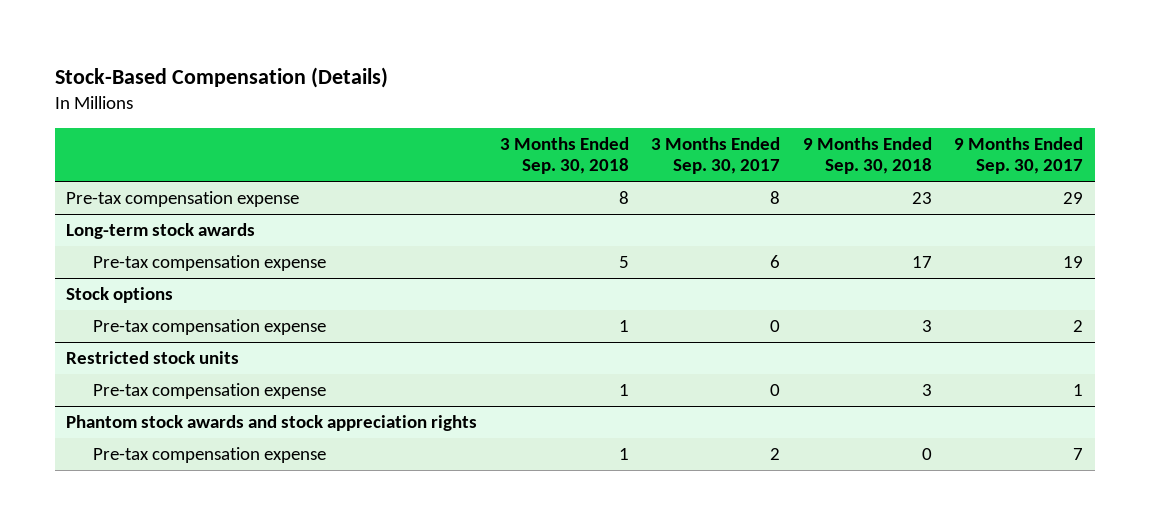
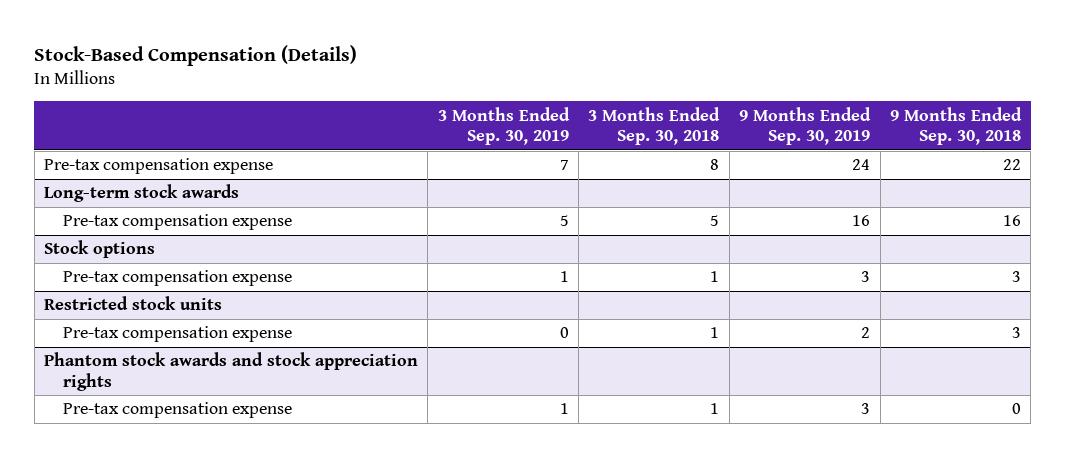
[651,136,781,175] 3 Months Ended Sep. 30, 2017 -> none
[954,136,1084,175] 9 Months Ended Sep. 30, 2017 -> none
none -> [437,106,570,146] 3 Months Ended Sep. 30, 2019
none -> [739,106,872,146] 9 Months Ended Sep. 30, 2019
[911,191,932,204] 23 -> [1002,159,1021,171] 22
[911,255,932,268] 17 -> [1002,215,1021,227] 16

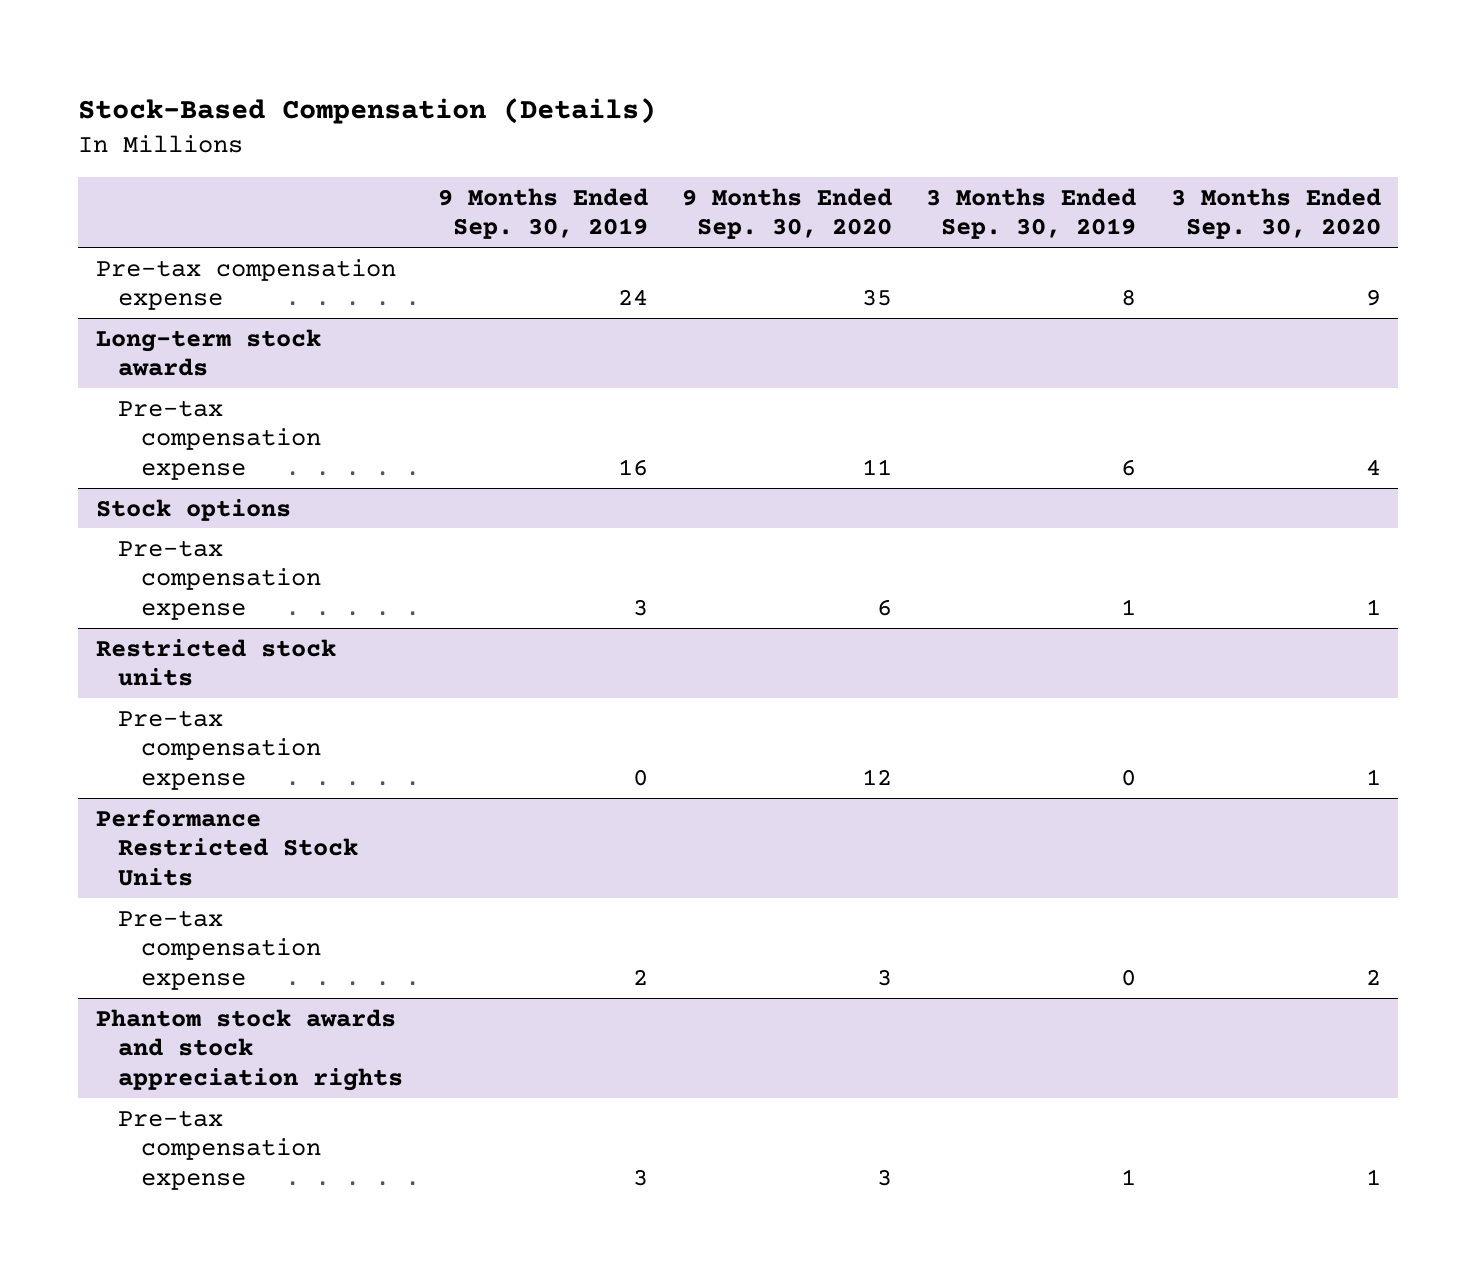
[588,106,721,146] 3 Months Ended Sep. 30, 2018 -> none
[889,106,1022,146] 9 Months Ended Sep. 30, 2018 -> none
none -> [682,187,893,240] 9 Months Ended Sep. 30, 2020
none -> [1170,187,1381,240] 3 Months Ended Sep. 30, 2020
[559,160,569,171] 7 -> [1121,289,1137,307] 8
[559,215,569,227] 5 -> [1121,458,1137,476] 6
none -> [118,709,321,790] Pre-tax compensation expense
none -> [95,808,359,886] Performance Restricted Stock Units

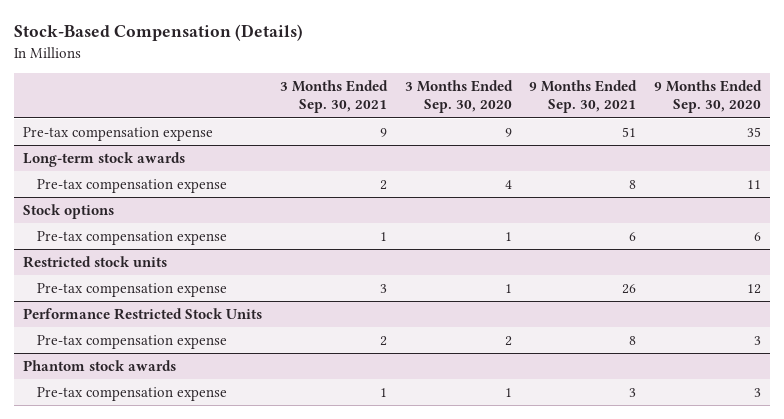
[437,187,648,240] 9 Months Ended Sep. 30, 2019 -> none
[926,187,1137,240] 3 Months Ended Sep. 30, 2019 -> none
none -> [279,79,388,114] 3 Months Ended Sep. 30, 2021
none -> [529,79,638,114] 9 Months Ended Sep. 30, 2021
[95,1008,404,1091] Phantom stock awards and stock appreciation rights -> [22,360,176,372] Phantom stock awards

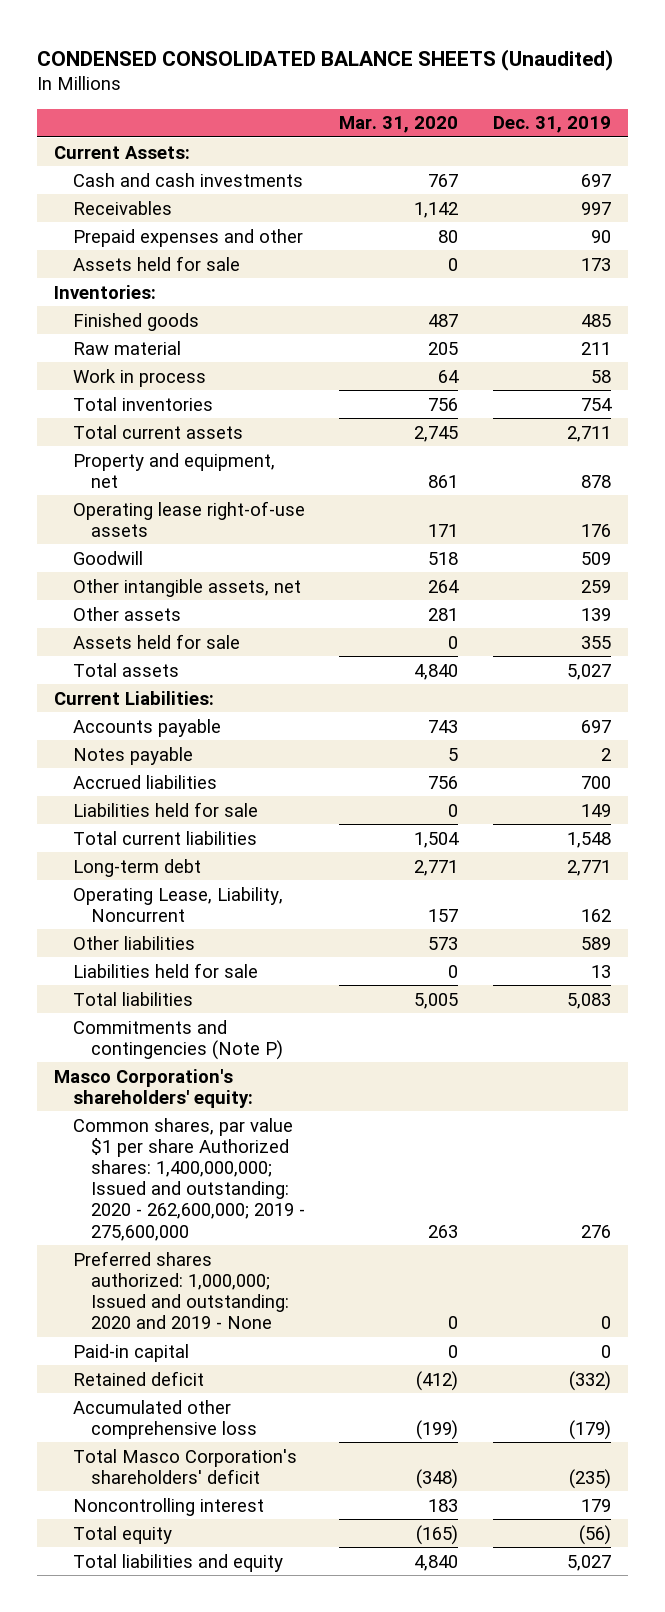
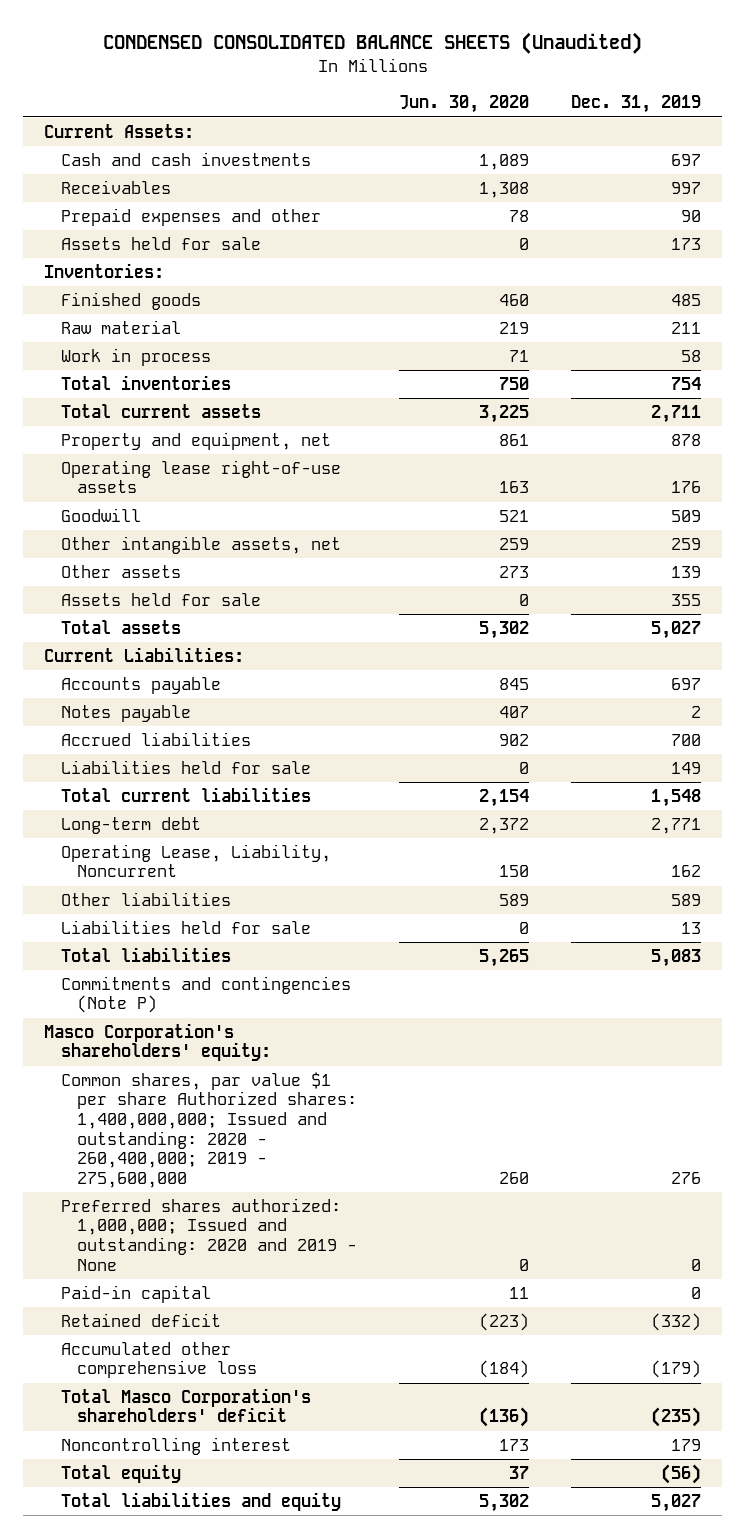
[339,116,459,134] Mar. 31, 2020 -> none
none -> [398,95,529,114] Jun. 30, 2020
[72,1117,305,1241] Common shares, par value $1 per share Authorized shares: 1,400,000,000; Issued and outstanding: 2020 - 262,600,000; 2019 - 275,600,000 -> [60,1071,357,1188] Common shares, par value $1 per share Authorized shares: 1,400,000,000; Issued and outstanding: 2020 - 260,400,000; 2019 - 275,600,000

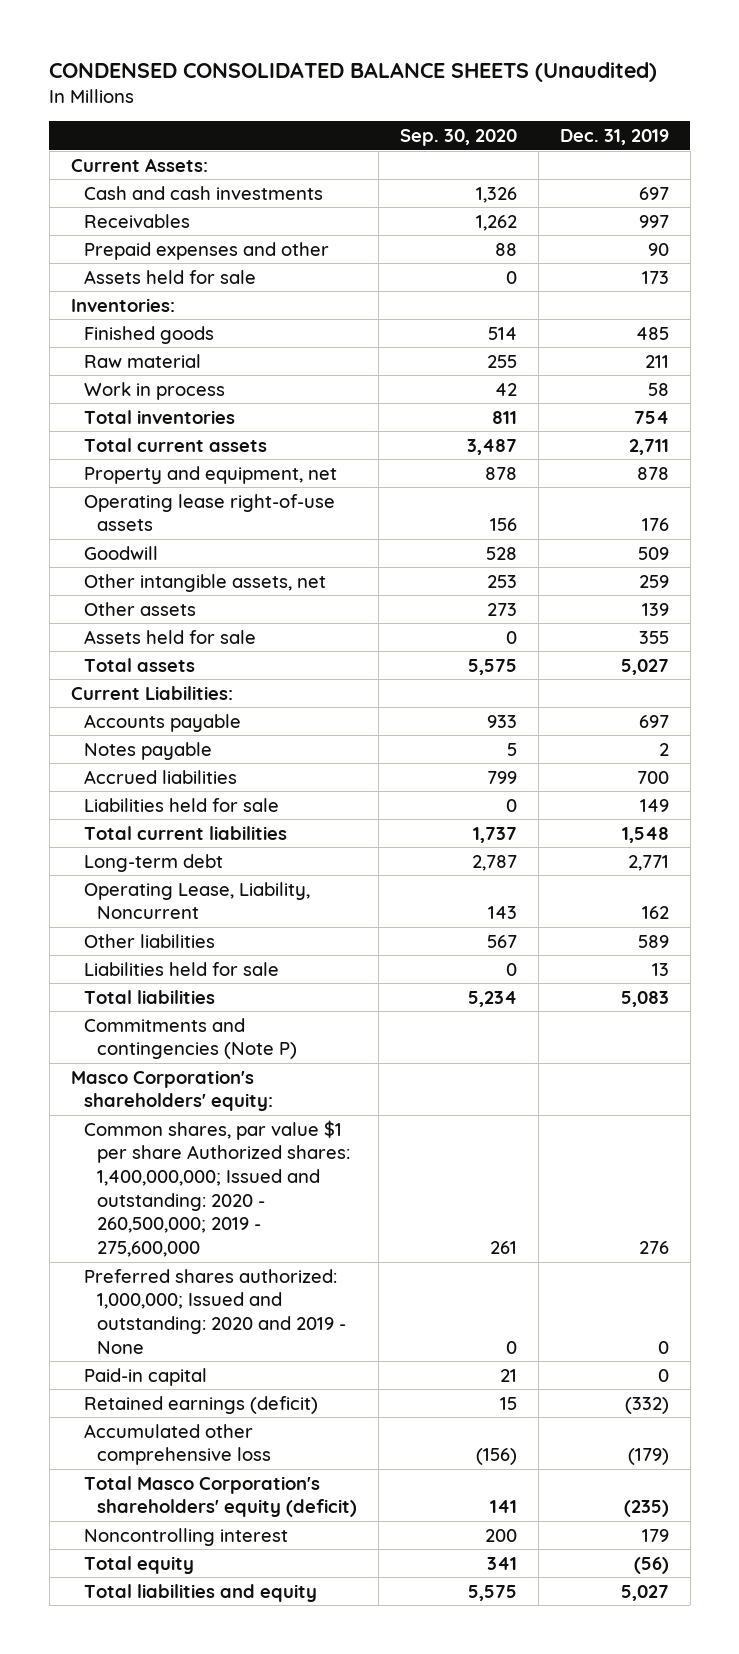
[398,95,529,114] Jun. 30, 2020 -> none
none -> [400,129,518,147] Sep. 30, 2020
[60,1071,357,1188] Common shares, par value $1 per share Authorized shares: 1,400,000,000; Issued and outstanding: 2020 - 260,400,000; 2019 - 275,600,000 -> [83,1119,351,1257] Common shares, par value $1 per share Authorized shares: 1,400,000,000; Issued and outstanding: 2020 - 260,500,000; 2019 - 275,600,000
[60,1312,221,1327] Retained deficit -> [83,1395,318,1414] Retained earnings (deficit)
[60,1387,311,1423] Total Masco Corporation's shareholders' deficit -> [83,1475,358,1518] Total Masco Corporation's shareholders' equity (deficit)

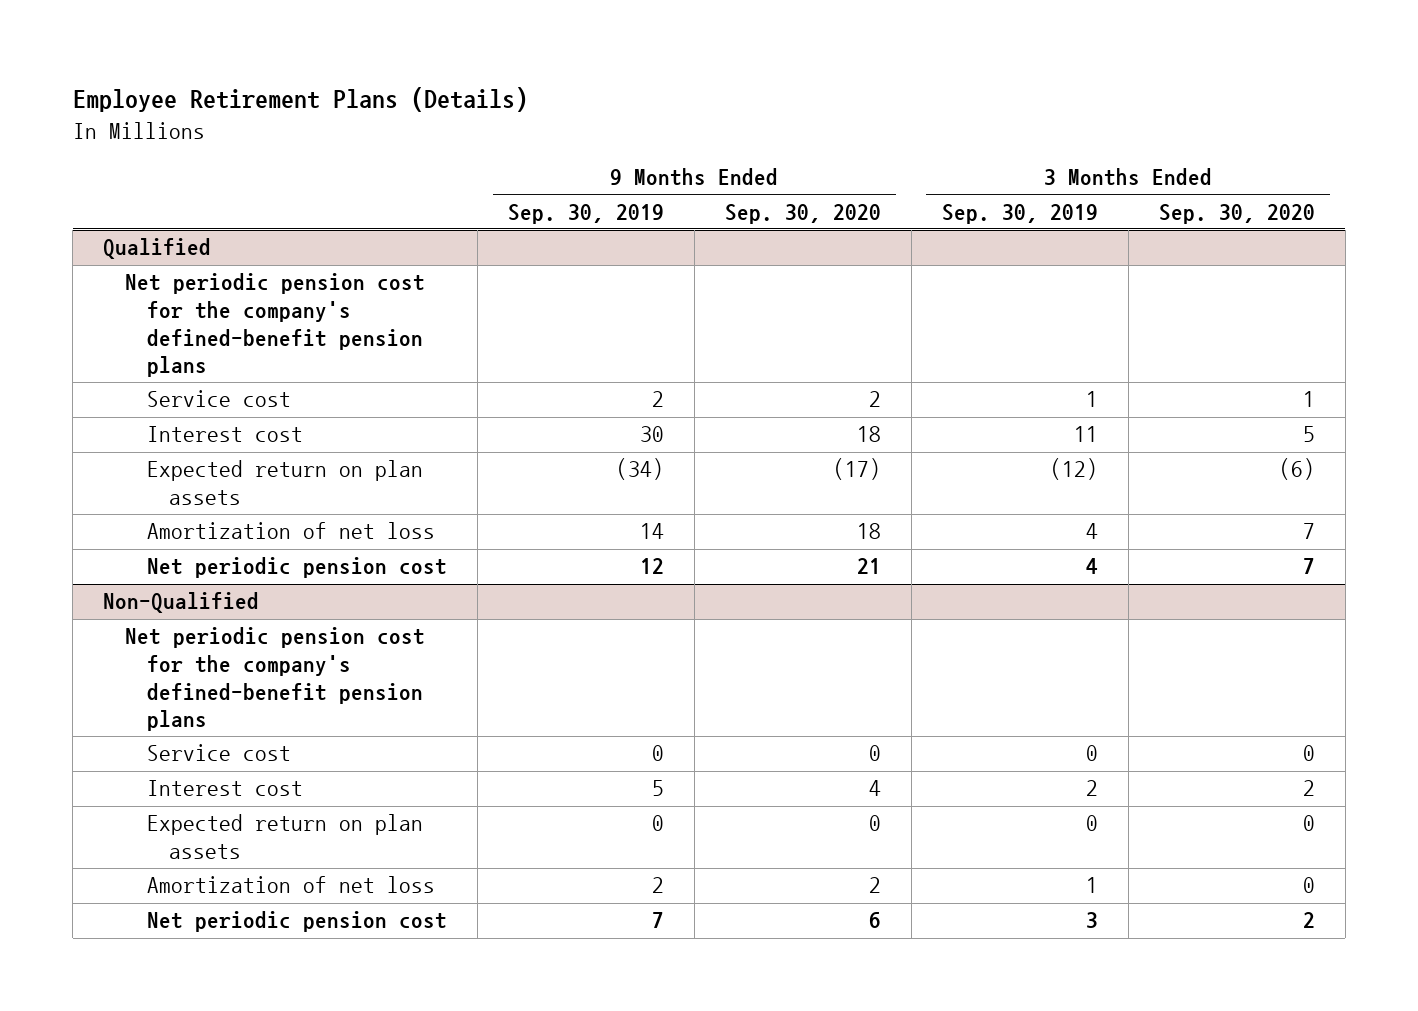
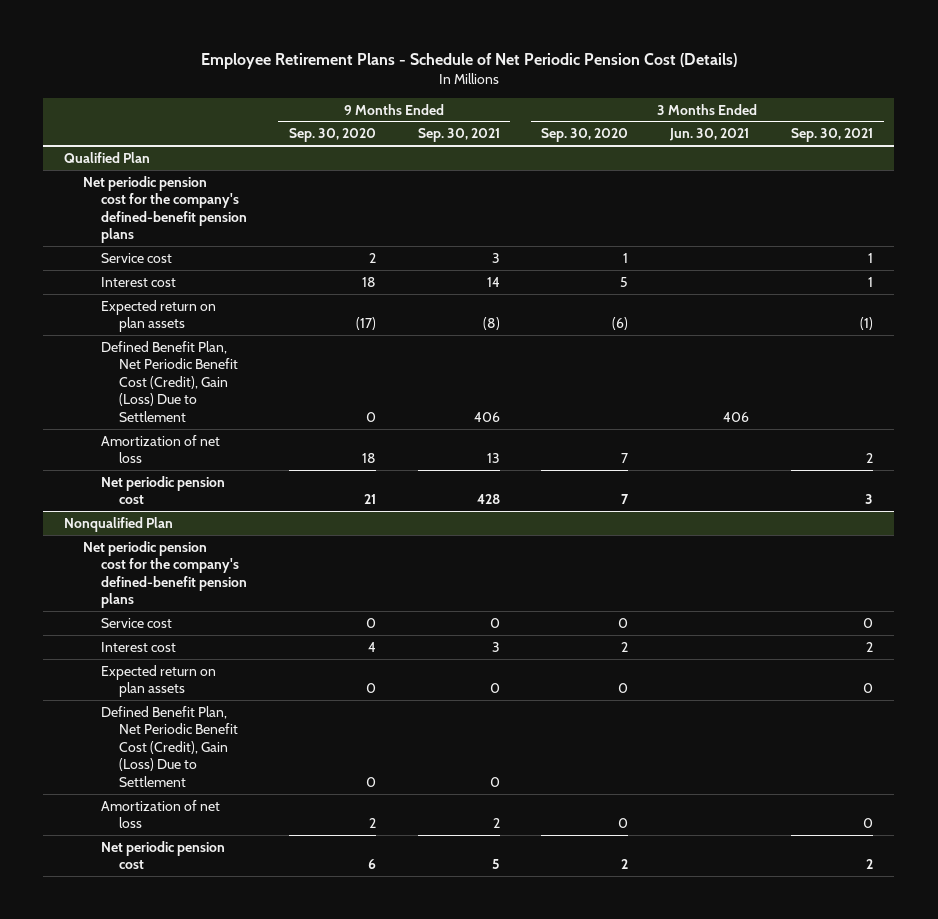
[72,87,528,113] Employee Retirement Plans (Details) -> [200,53,737,70] Employee Retirement Plans - Schedule of Net Periodic Pension Cost (Details)
[507,203,664,224] Sep. 30, 2019 -> none
[941,203,1098,224] Sep. 30, 2019 -> none
none -> [417,128,500,143] Sep. 30, 2021
none -> [669,128,750,142] Jun. 30, 2021
none -> [791,128,874,143] Sep. 30, 2021
[103,238,212,260] Qualified -> [64,151,151,163] Qualified Plan
none -> [100,340,238,422] Defined Benefit Plan, Net Periodic Benefit Cost (Credit), Gain (Loss) Due to Settlement
[103,592,260,614] Non-Qualified -> [64,516,174,532] Nonqualified Plan
none -> [100,705,238,787] Defined Benefit Plan, Net Periodic Benefit Cost (Credit), Gain (Loss) Due to Settlement

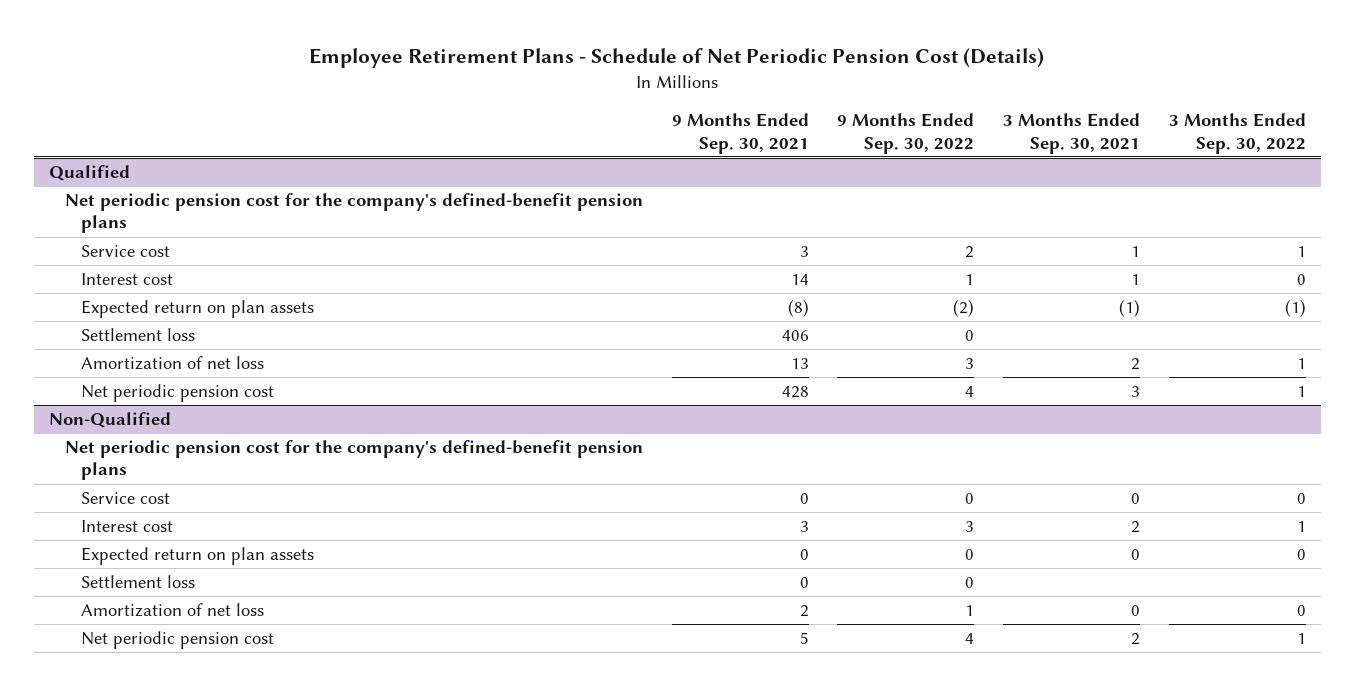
[288,128,376,143] Sep. 30, 2020 -> none
[541,128,629,143] Sep. 30, 2020 -> none
[669,128,750,142] Jun. 30, 2021 -> none
none -> [837,113,975,154] 9 Months Ended Sep. 30, 2022
none -> [1169,113,1307,154] 3 Months Ended Sep. 30, 2022
[64,151,151,163] Qualified Plan -> [48,165,130,182] Qualified
[100,340,238,422] Defined Benefit Plan, Net Periodic Benefit Cost (Credit), Gain (Loss) Due to Settlement -> [80,328,195,342] Settlement loss
[64,516,174,532] Nonqualified Plan -> [48,412,171,429] Non-Qualified
[100,705,238,787] Defined Benefit Plan, Net Periodic Benefit Cost (Credit), Gain (Loss) Due to Settlement -> [80,575,195,589] Settlement loss

